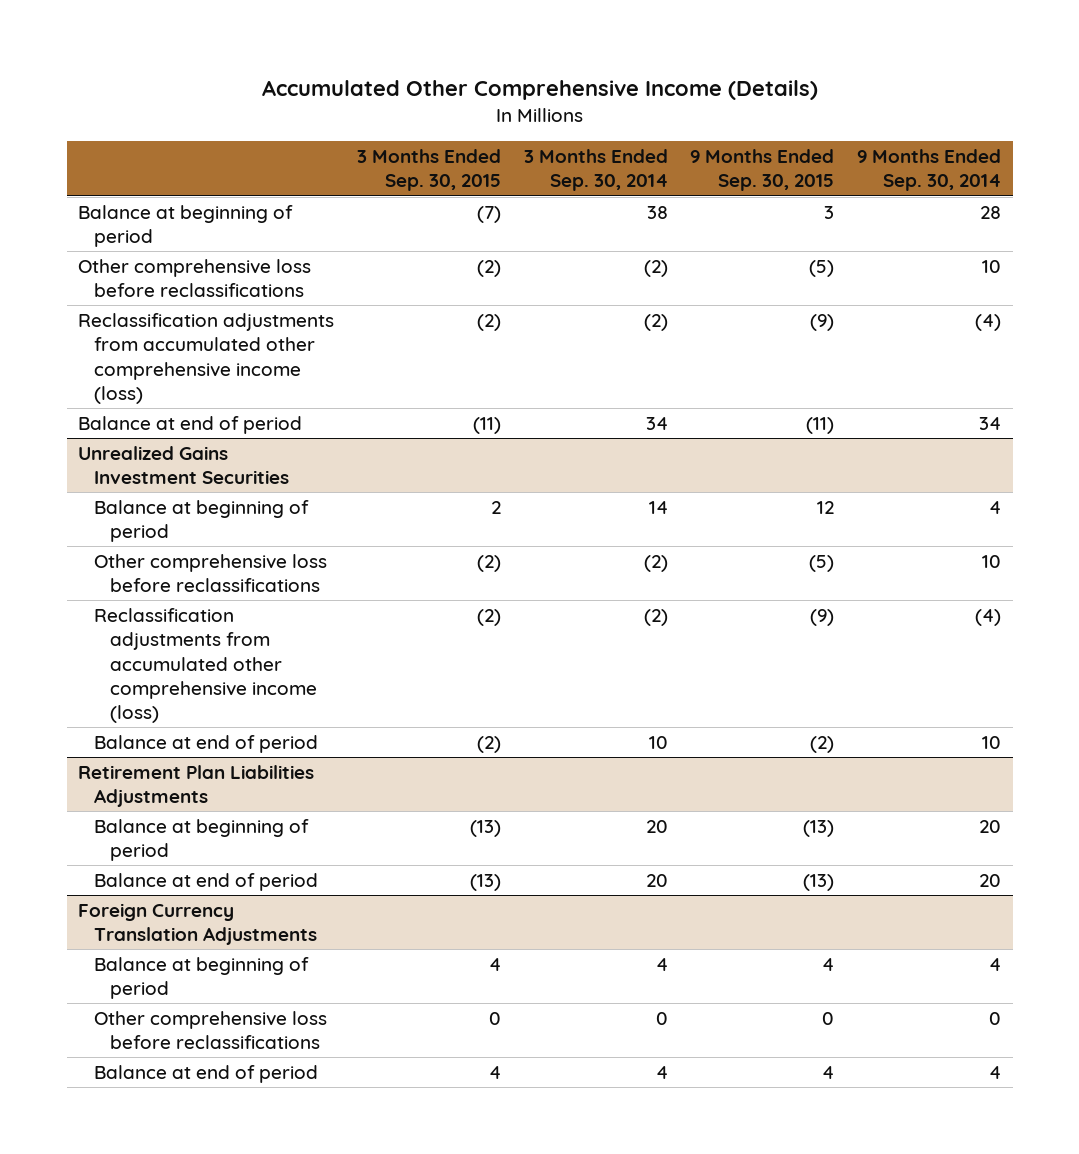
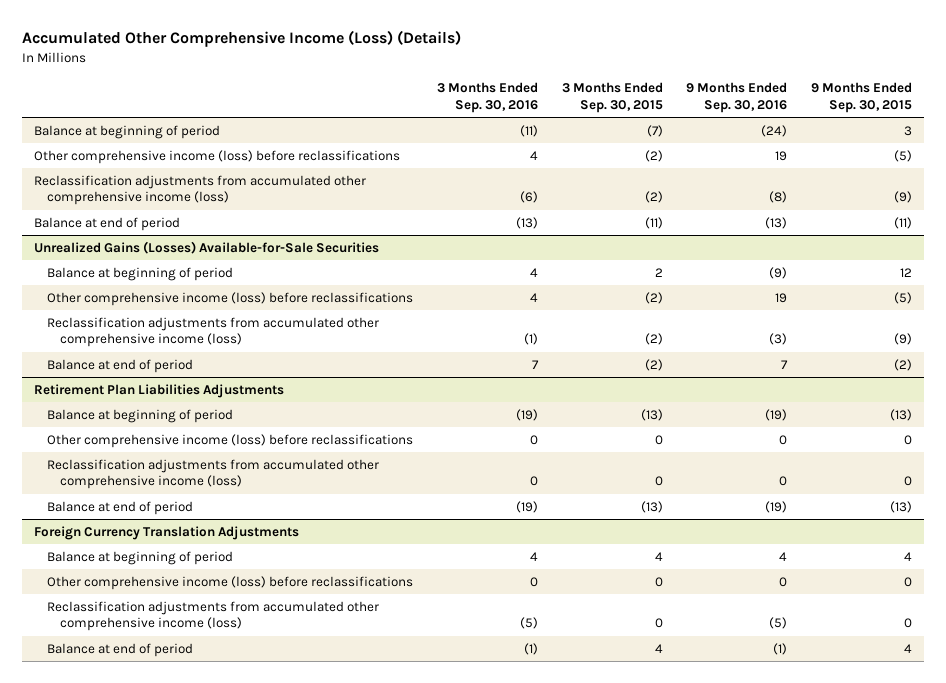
[261,80,818,101] Accumulated Other Comprehensive Income (Details) -> [22,30,462,48] Accumulated Other Comprehensive Income (Loss) (Details)
[523,149,668,192] 3 Months Ended Sep. 30, 2014 -> none
[857,149,1002,192] 9 Months Ended Sep. 30, 2014 -> none
none -> [436,82,538,113] 3 Months Ended Sep. 30, 2016
none -> [686,82,788,113] 9 Months Ended Sep. 30, 2016
[78,258,312,298] Other comprehensive loss before reclassifications -> [33,149,400,164] Other comprehensive income (loss) before reclassifications
[78,445,290,485] Unrealized Gains Investment Securities -> [33,240,379,254] Unrealized Gains (Losses) Available-for-Sale Securities
[94,553,328,593] Other comprehensive loss before reclassifications -> [47,291,414,306] Other comprehensive income (loss) before reclassifications
none -> [47,433,414,448] Other comprehensive income (loss) before reclassifications
none -> [47,458,380,490] Reclassification adjustments from accumulated other comprehensive income (loss)
[94,1010,328,1050] Other comprehensive loss before reclassifications -> [47,575,414,590] Other comprehensive income (loss) before reclassifications
none -> [47,600,380,632] Reclassification adjustments from accumulated other comprehensive income (loss)

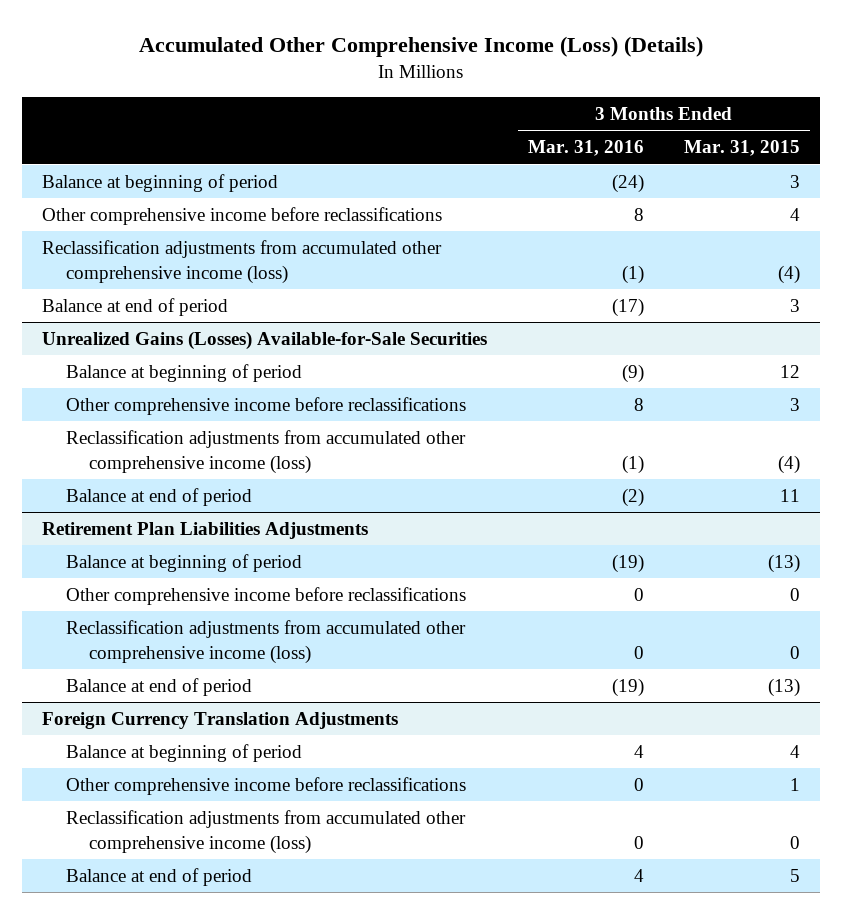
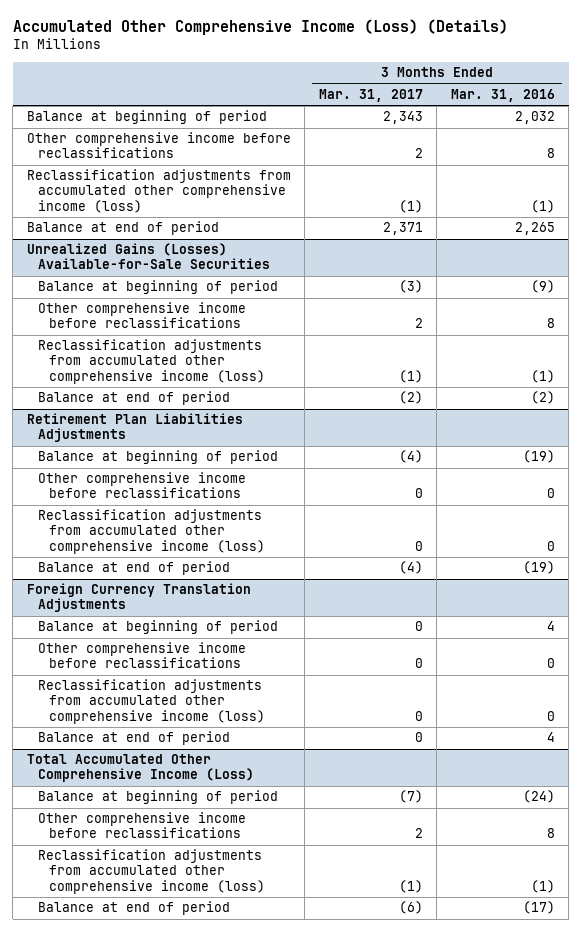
[683,140,800,157] Mar. 31, 2015 -> none
none -> [318,88,423,102] Mar. 31, 2017
[611,173,644,193] (24) -> [514,111,555,125] 2,032
[611,297,644,317] (17) -> [514,222,555,236] 2,265
none -> [26,754,254,783] Total Accumulated Other Comprehensive Income (Loss)
none -> [37,790,278,805] Balance at beginning of period
none -> [37,812,246,839] Other comprehensive income before reclassifications
none -> [37,849,265,894] Reclassification adjustments from accumulated other comprehensive income (loss)
none -> [37,901,230,916] Balance at end of period

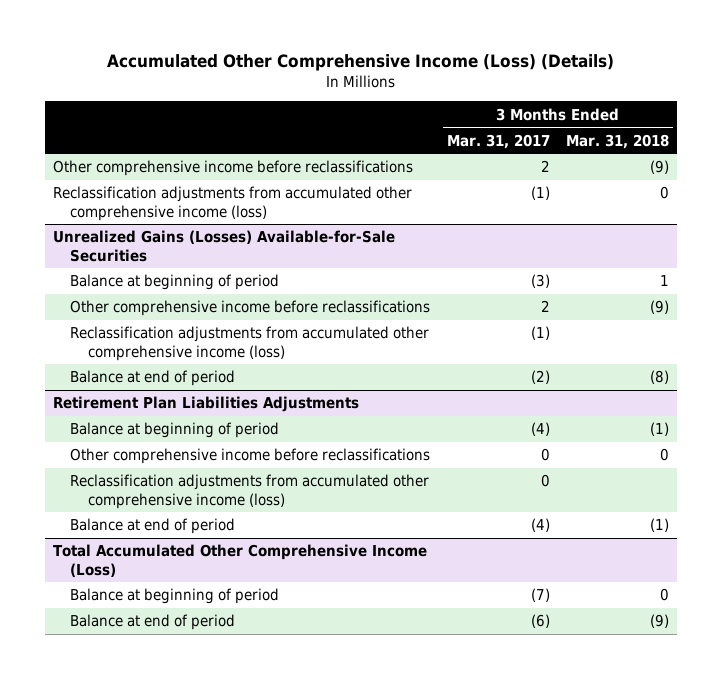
[450,88,555,102] Mar. 31, 2016 -> none
none -> [566,133,670,149] Mar. 31, 2018
[26,110,267,125] Balance at beginning of period -> none
[26,221,219,236] Balance at end of period -> none
[26,583,251,613] Foreign Currency Translation Adjustments -> none
[37,620,278,635] Balance at beginning of period -> none
[37,642,246,669] Other comprehensive income before reclassifications -> none
[37,679,265,724] Reclassification adjustments from accumulated other comprehensive income (loss) -> none
[37,731,230,746] Balance at end of period -> none
[37,812,246,839] Other comprehensive income before reclassifications -> none
[37,849,265,894] Reclassification adjustments from accumulated other comprehensive income (loss) -> none

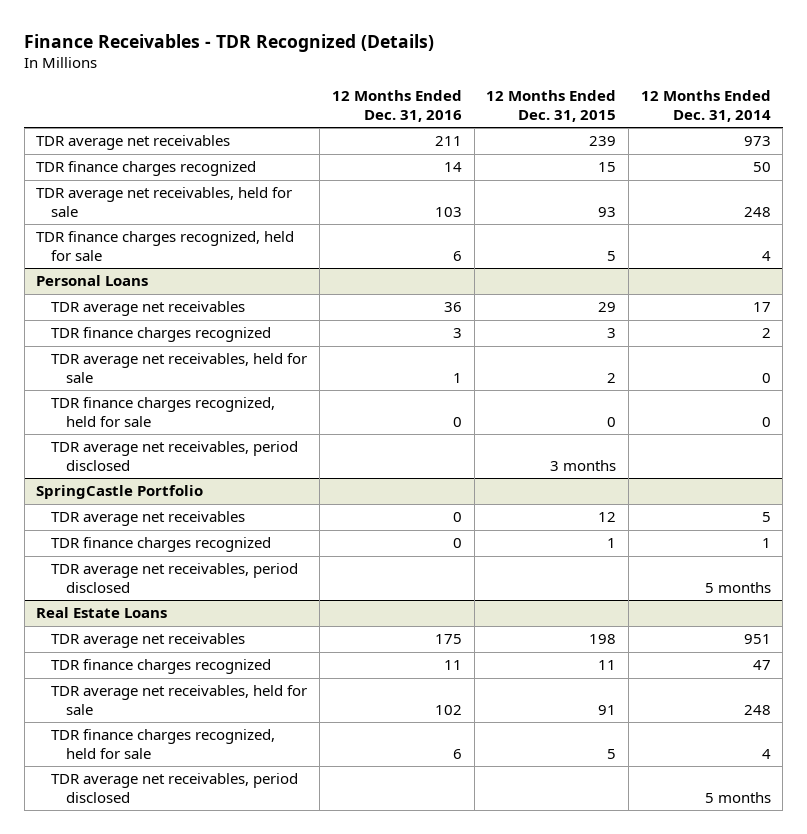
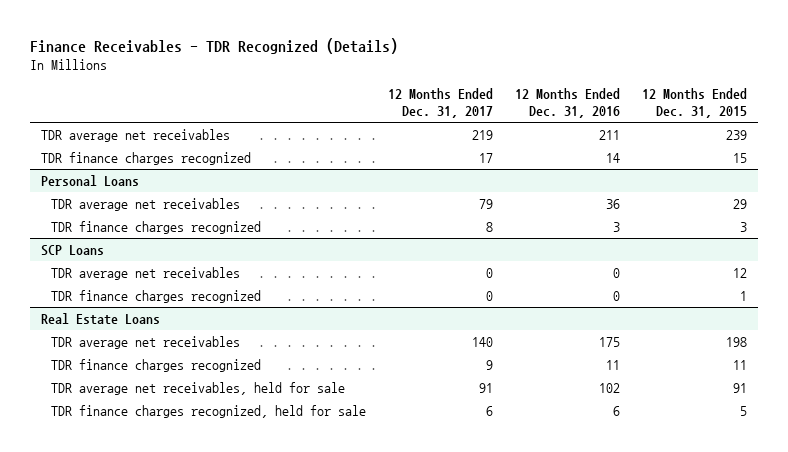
[640,90,771,122] 12 Months Ended Dec. 31, 2014 -> none
none -> [387,88,493,119] 12 Months Ended Dec. 31, 2017
[36,187,293,217] TDR average net receivables, held for sale -> none
[36,231,295,261] TDR finance charges recognized, held for sale -> none
[51,353,308,383] TDR average net receivables, held for sale -> none
[51,397,276,427] TDR finance charges recognized, held for sale -> none
[51,441,299,471] TDR average net receivables, period disclosed -> none
[36,485,204,500] SpringCastle Portfolio -> [41,244,105,256] SCP Loans
[51,563,299,593] TDR average net receivables, period disclosed -> none
[51,773,299,803] TDR average net receivables, period disclosed -> none

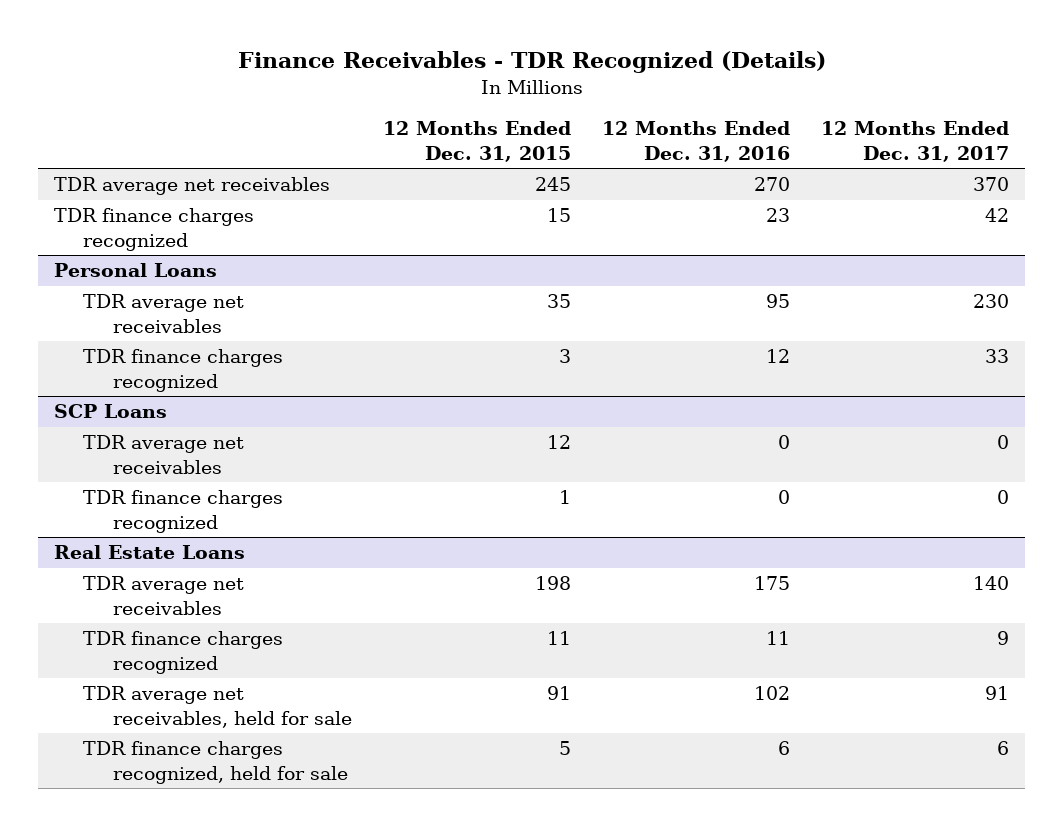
[471,129,493,140] 219 -> [973,177,1010,192] 370
[598,129,620,140] 211 -> [754,177,791,192] 270
[725,129,747,140] 239 -> [534,177,571,192] 245
[478,152,493,163] 17 -> [985,208,1010,223] 42
[605,152,620,163] 14 -> [766,208,791,223] 23
[478,198,493,209] 79 -> [973,294,1010,309] 230
[605,198,620,209] 36 -> [766,294,791,309] 95
[732,198,747,209] 29 -> [546,294,571,309] 35
[485,221,493,232] 8 -> [985,349,1010,364] 33
[612,221,620,232] 3 -> [766,349,791,364] 12

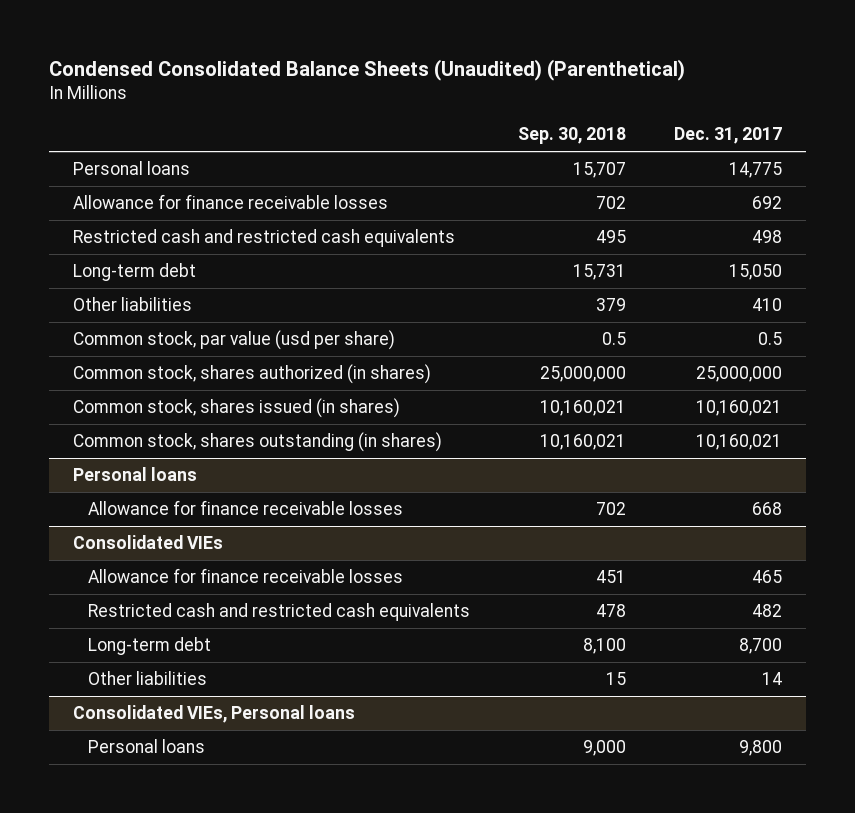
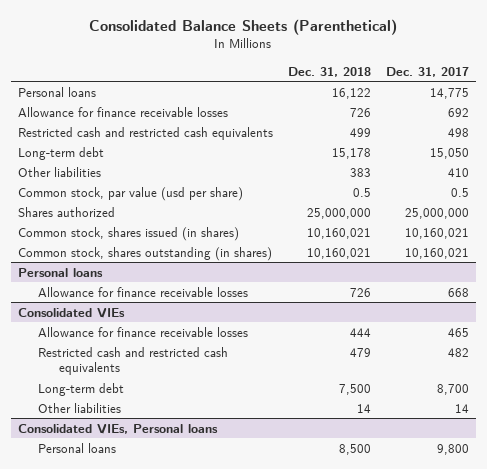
[48,58,685,81] Condensed Consolidated Balance Sheets (Unaudited) (Parenthetical) -> [89,18,398,35] Consolidated Balance Sheets (Parenthetical)
[518,127,627,145] Sep. 30, 2018 -> none
none -> [287,66,371,77] Dec. 31, 2018
[72,364,431,385] Common stock, shares authorized (in shares) -> [18,206,116,217] Shares authorized

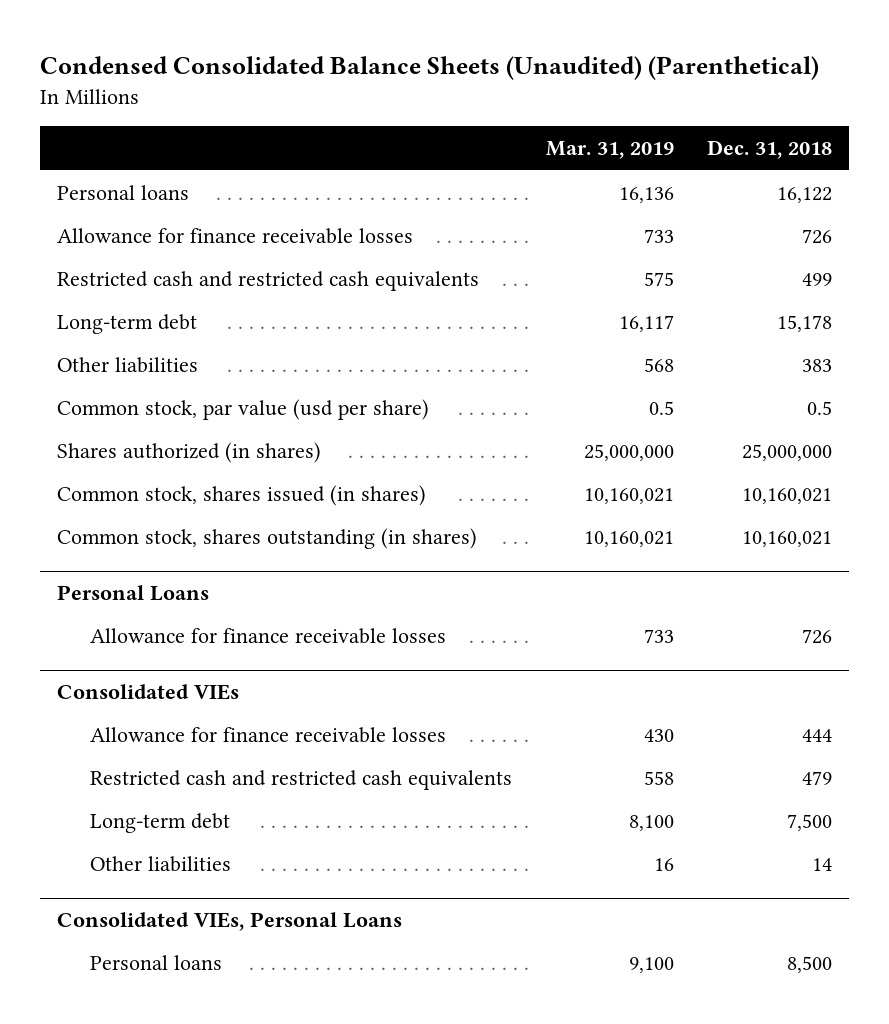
[89,18,398,35] Consolidated Balance Sheets (Parenthetical) -> [40,56,820,81] Condensed Consolidated Balance Sheets (Unaudited) (Parenthetical)
[385,66,469,77] Dec. 31, 2017 -> none
none -> [545,140,674,159] Mar. 31, 2019
[18,206,116,217] Shares authorized -> [56,441,321,463] Shares authorized (in shares)
[18,267,104,277] Personal loans -> [56,584,209,601] Personal Loans
[18,423,219,434] Consolidated VIEs, Personal loans -> [56,911,402,931] Consolidated VIEs, Personal Loans

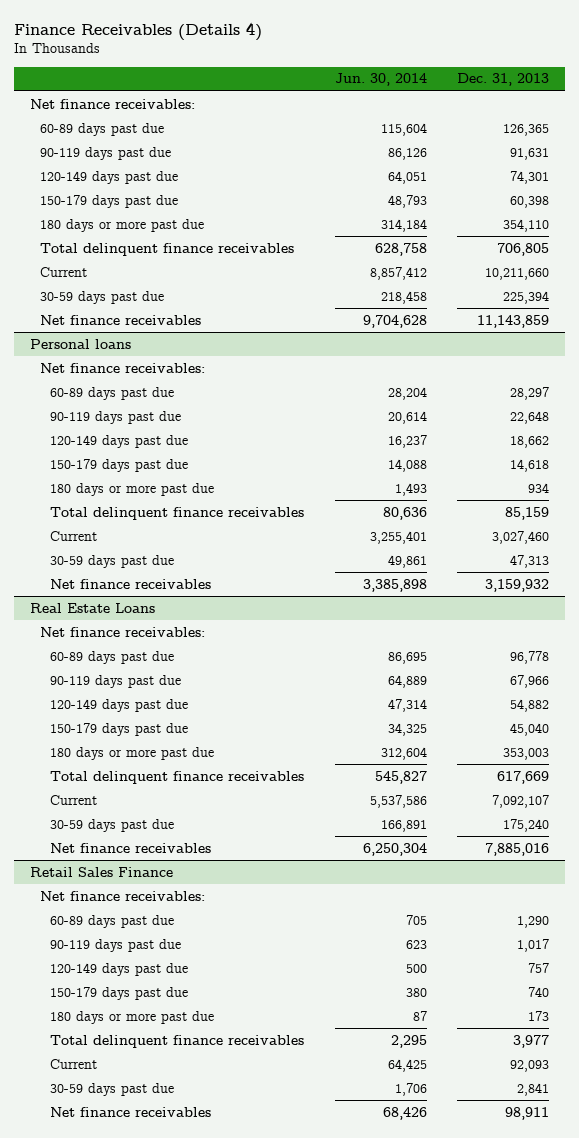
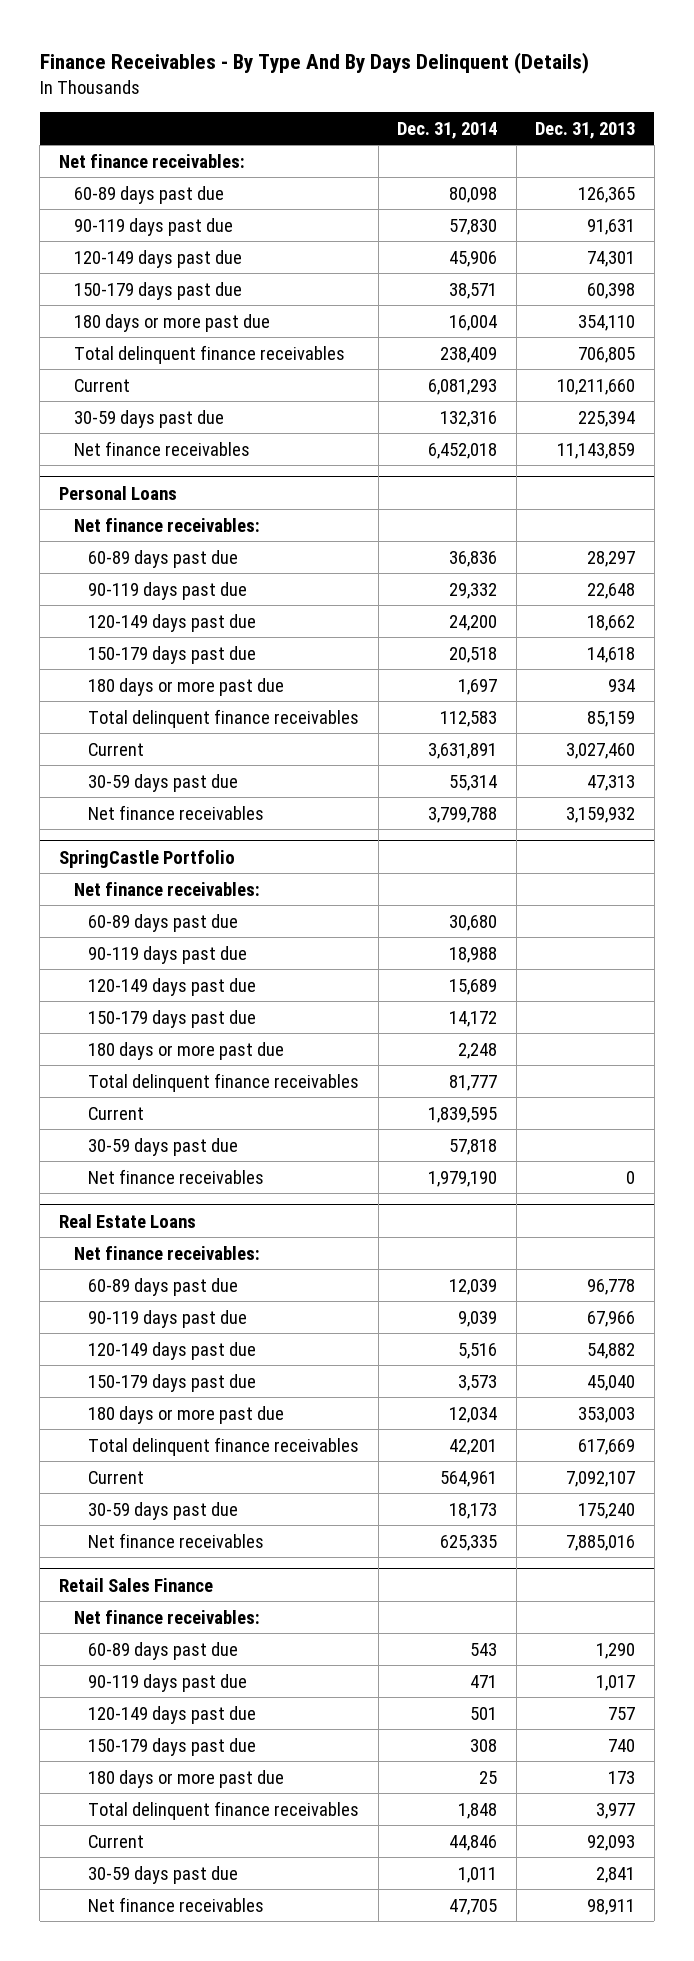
[14,22,263,42] Finance Receivables (Details 4) -> [39,51,589,74] Finance Receivables - By Type And By Days Delinquent (Details)
[334,73,427,87] Jun. 30, 2014 -> none
none -> [397,121,498,139] Dec. 31, 2014
[29,338,131,349] Personal loans -> [59,485,178,500] Personal Loans
none -> [59,849,236,868] SpringCastle Portfolio
none -> [73,881,260,896] Net finance receivables:
none -> [88,913,239,932] 60-89 days past due
none -> [88,945,248,964] 90-119 days past due
none -> [88,977,257,996] 120-149 days past due
none -> [88,1009,257,1028] 150-179 days past due
none -> [88,1041,285,1060] 180 days or more past due
none -> [88,1072,360,1092] Total delinquent finance receivables
none -> [88,1106,145,1120] Current
none -> [88,1137,239,1156] 30-59 days past due
none -> [88,1168,265,1184] Net finance receivables

